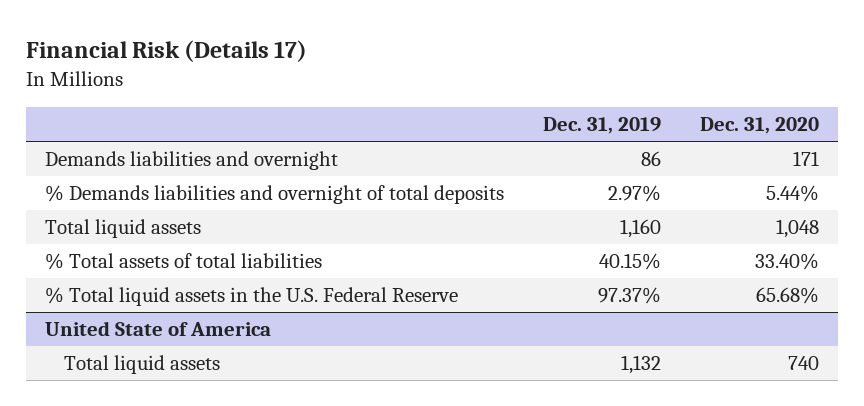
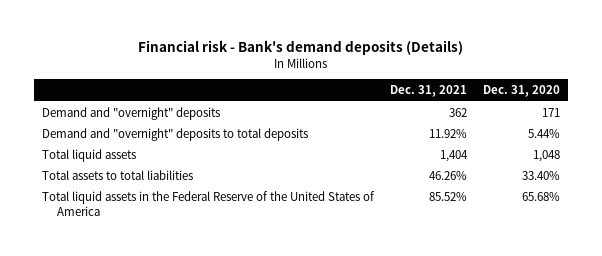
[25,39,307,62] Financial Risk (Details 17) -> [137,40,463,56] Financial risk - Bank's demand deposits (Details)
[542,116,661,134] Dec. 31, 2019 -> none
none -> [389,85,467,98] Dec. 31, 2021
[45,151,339,171] Demands liabilities and overnight -> [42,106,221,120] Demand and "overnight" deposits
[45,185,505,205] % Demands liabilities and overnight of total deposits -> [42,127,309,141] Demand and "overnight" deposits to total deposits
[45,321,272,337] United State of America -> none
[64,355,221,375] Total liquid assets -> none
[45,253,323,271] % Total assets of total liabilities -> [42,169,194,180] Total assets to total liabilities
[45,287,459,307] % Total liquid assets in the U.S. Federal Reserve -> [42,190,376,216] Total liquid assets in the Federal Reserve of the United States of America

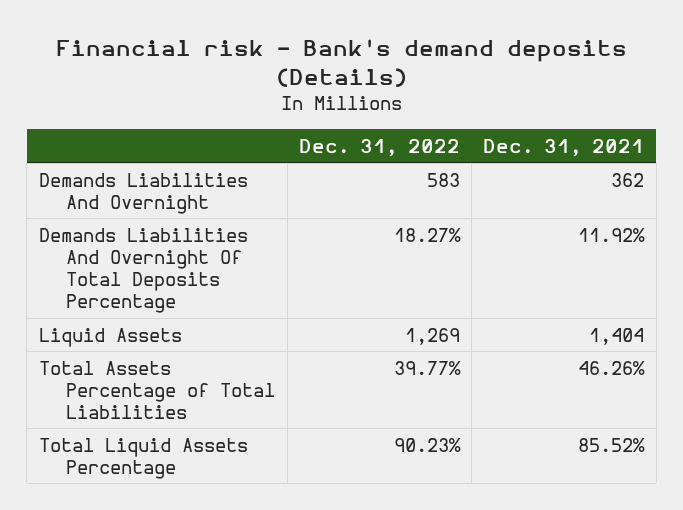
[482,85,560,98] Dec. 31, 2020 -> none
none -> [298,138,460,157] Dec. 31, 2022
[42,106,221,120] Demand and "overnight" deposits -> [38,172,248,214] Demands Liabilities And Overnight
[42,127,309,141] Demand and "overnight" deposits to total deposits -> [38,227,248,314] Demands Liabilities And Overnight Of Total Deposits Percentage
[42,148,137,162] Total liquid assets -> [38,327,182,347] Liquid Assets
[42,169,194,180] Total assets to total liabilities -> [38,360,276,419] Total Assets Percentage of Total Liabilities
[42,190,376,216] Total liquid assets in the Federal Reserve of the United States of America -> [38,437,248,479] Total Liquid Assets Percentage

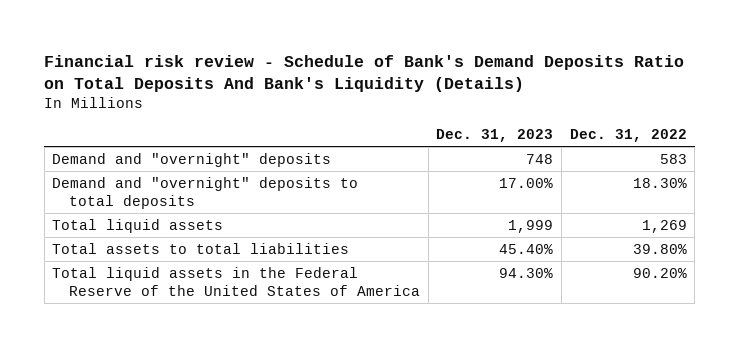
[55,38,627,87] Financial risk - Bank's demand deposits (Details) -> [44,54,685,92] Financial risk review - Schedule of Bank's Demand Deposits Ratio on Total Deposits And Bank's Liquidity (Details)
[483,138,645,157] Dec. 31, 2021 -> none
none -> [436,128,554,142] Dec. 31, 2023
[38,172,248,214] Demands Liabilities And Overnight -> [52,152,332,167] Demand and "overnight" deposits
[38,227,248,314] Demands Liabilities And Overnight Of Total Deposits Percentage -> [52,176,359,209] Demand and "overnight" deposits to total deposits
[393,227,461,242] 18.27% -> [632,177,687,188] 18.30%
[38,327,182,347] Liquid Assets -> [52,218,224,233] Total liquid assets
[38,360,276,419] Total Assets Percentage of Total Liabilities -> [52,242,350,254] Total assets to total liabilities
[393,360,461,375] 39.77% -> [632,243,687,254] 39.80%
[38,437,248,479] Total Liquid Assets Percentage -> [52,266,420,296] Total liquid assets in the Federal Reserve of the United States of America
[393,437,461,452] 90.23% -> [632,267,687,278] 90.20%

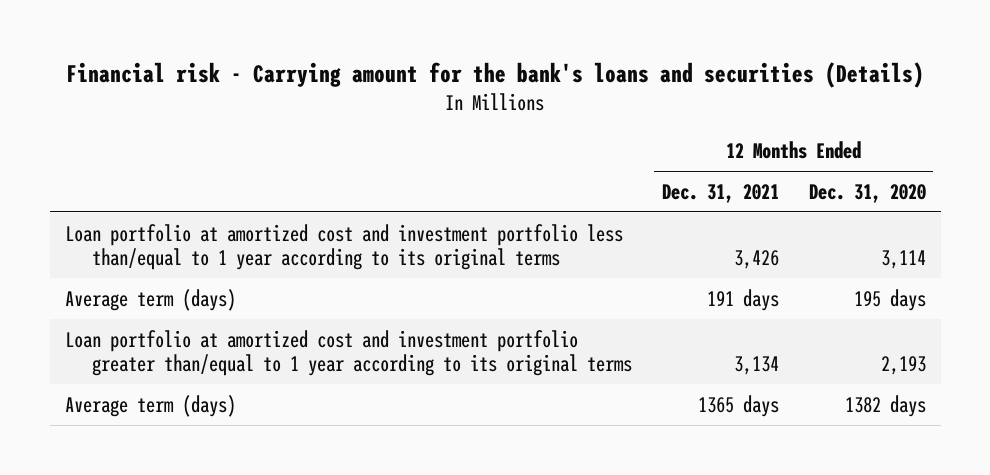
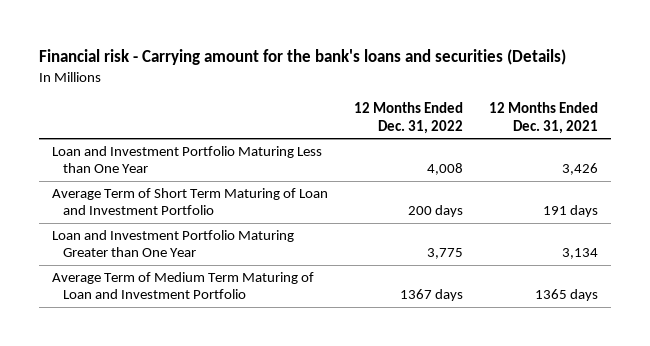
[808,183,926,203] Dec. 31, 2020 -> none
none -> [353,102,463,134] 12 Months Ended Dec. 31, 2022
[64,223,623,271] Loan portfolio at amortized cost and investment portfolio less than/equal to 1 year according to its original terms -> [52,146,323,174] Loan and Investment Portfolio Maturing Less than One Year
[64,288,236,311] Average term (days) -> [52,188,329,216] Average Term of Short Term Maturing of Loan and Investment Portfolio
[64,329,632,377] Loan portfolio at amortized cost and investment portfolio greater than/equal to 1 year according to its original terms -> [52,230,295,258] Loan and Investment Portfolio Maturing Greater than One Year
[64,394,236,417] Average term (days) -> [52,272,315,300] Average Term of Medium Term Maturing of Loan and Investment Portfolio

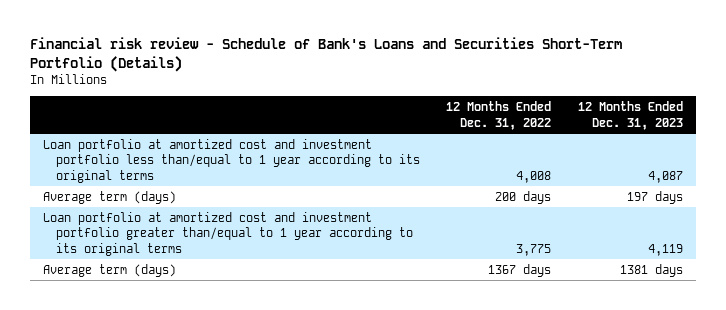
[39,48,567,65] Financial risk - Carrying amount for the bank's loans and securities (Details) -> [29,36,622,72] Financial risk review - Schedule of Bank's Loans and Securities Short-Term Portfolio (Details)
[488,102,598,134] 12 Months Ended Dec. 31, 2021 -> none
none -> [577,101,683,130] 12 Months Ended Dec. 31, 2023
[52,146,323,174] Loan and Investment Portfolio Maturing Less than One Year -> [43,138,420,184] Loan portfolio at amortized cost and investment portfolio less than/equal to 1 year according to its original terms
[52,188,329,216] Average Term of Short Term Maturing of Loan and Investment Portfolio -> [43,190,177,204] Average term (days)
[52,230,295,258] Loan and Investment Portfolio Maturing Greater than One Year -> [43,211,413,257] Loan portfolio at amortized cost and investment portfolio greater than/equal to 1 year according to its original terms
[52,272,315,300] Average Term of Medium Term Maturing of Loan and Investment Portfolio -> [43,263,177,277] Average term (days)

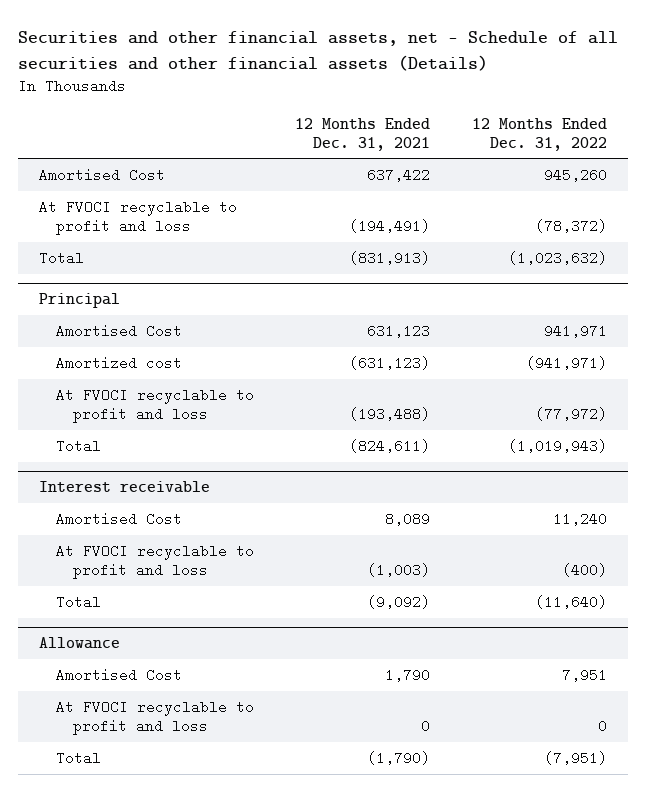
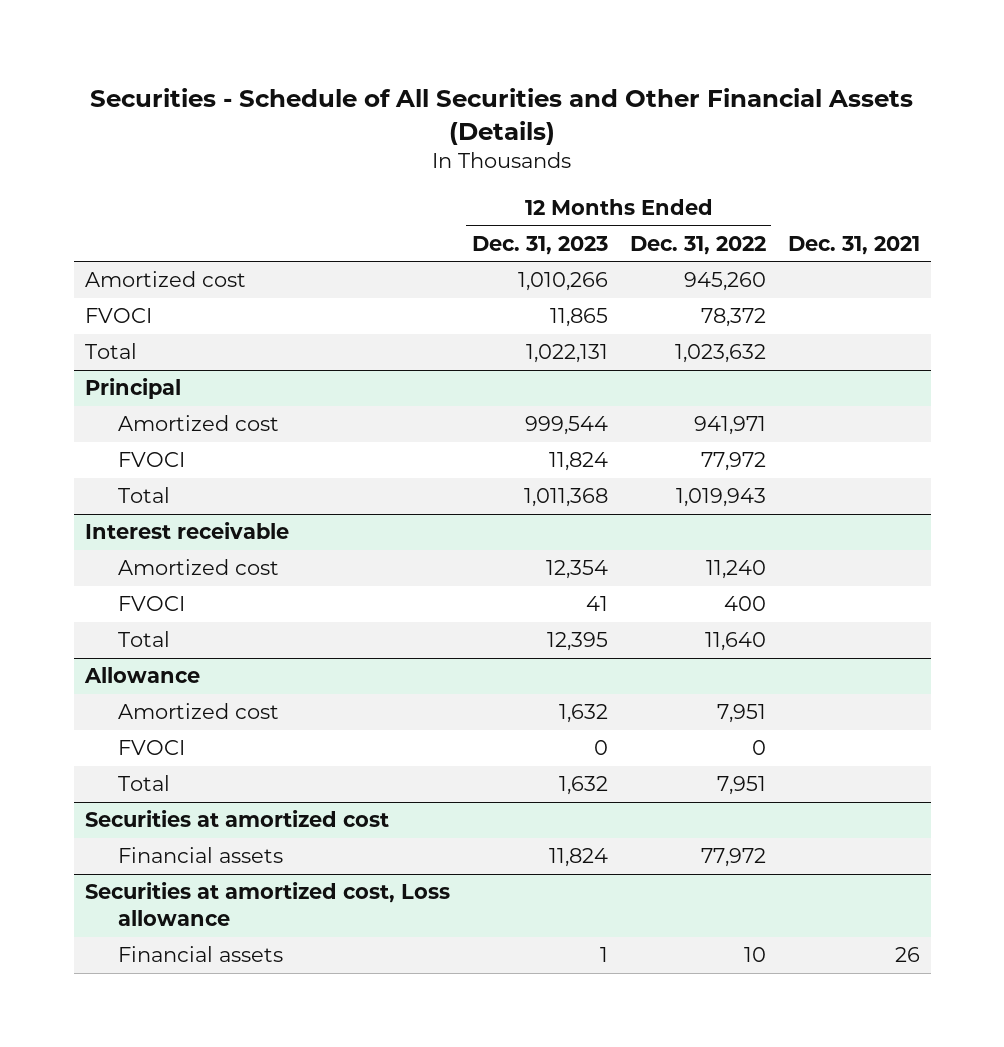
[17,31,618,71] Securities and other financial assets, net - Schedule of all securities and other financial assets (Details) -> [90,87,914,145] Securities - Schedule of All Securities and Other Financial Assets (Details)
[295,117,431,151] 12 Months Ended Dec. 31, 2021 -> none
none -> [471,235,608,255] Dec. 31, 2023
none -> [787,235,920,255] Dec. 31, 2021
[38,199,237,235] At FVOCI recyclable to profit and loss -> none
[38,167,165,182] Amortised Cost -> [84,271,246,288] Amortized cost
none -> [84,308,152,324] FVOCI
[508,250,608,265] (1,023,632) -> [674,344,766,364] 1,023,632
[55,355,182,370] Amortized cost -> none
[55,387,254,423] At FVOCI recyclable to profit and loss -> none
[55,323,182,338] Amortised Cost -> [117,415,279,432] Amortized cost
none -> [117,452,185,468] FVOCI
[508,438,608,453] (1,019,943) -> [675,488,766,508] 1,019,943
[55,543,254,579] At FVOCI recyclable to profit and loss -> none
[55,511,182,526] Amortised Cost -> [117,559,279,576] Amortized cost
none -> [117,596,185,612] FVOCI
[535,594,608,609] (11,640) -> [704,632,766,652] 11,640
[55,667,182,682] Amortised Cost -> [117,703,279,720] Amortized cost
[55,699,254,735] At FVOCI recyclable to profit and loss -> [117,740,185,756] FVOCI
[544,750,608,765] (7,951) -> [716,776,766,796] 7,951
none -> [84,810,389,828] Securities at amortized cost
none -> [117,847,283,864] Financial assets
none -> [84,882,450,927] Securities at amortized cost, Loss allowance
none -> [117,946,283,963] Financial assets

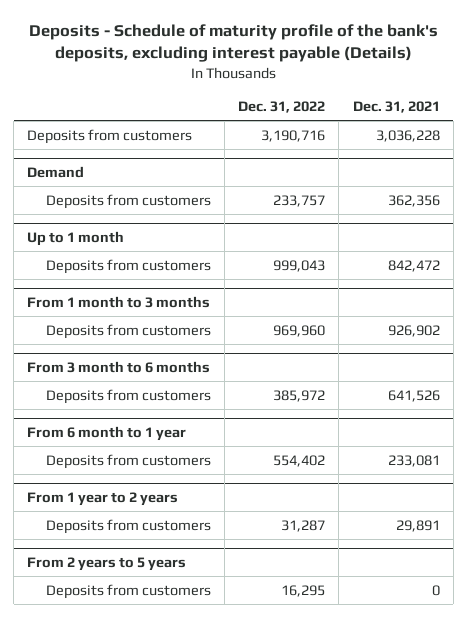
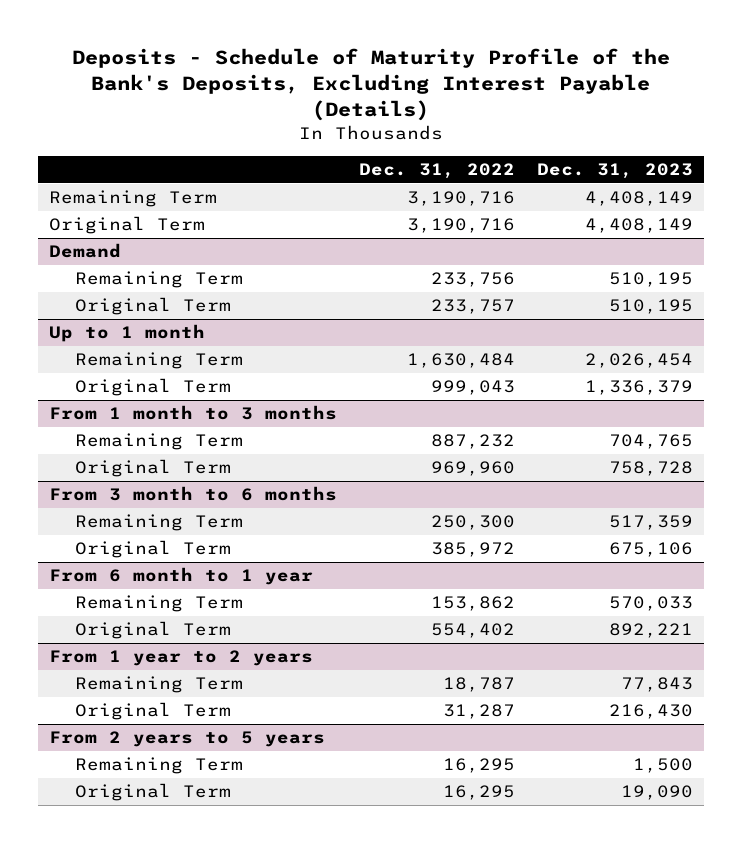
[28,24,438,63] Deposits - Schedule of maturity profile of the bank's deposits, excluding interest payable (Details) -> [72,48,671,122] Deposits - Schedule of Maturity Profile of the Bank's Deposits, Excluding Interest Payable (Details)
[352,101,440,114] Dec. 31, 2021 -> none
none -> [537,163,694,180] Dec. 31, 2023
none -> [49,190,218,208] Remaining Term
[27,128,193,144] Deposits from customers -> [49,216,206,235] Original Term
none -> [75,271,244,289] Remaining Term
[45,193,211,209] Deposits from customers -> [75,297,232,316] Original Term
none -> [75,352,244,370] Remaining Term
[45,258,211,274] Deposits from customers -> [75,378,232,397] Original Term
none -> [75,433,244,451] Remaining Term
[45,323,211,339] Deposits from customers -> [75,459,232,478] Original Term
none -> [75,514,244,532] Remaining Term
[45,388,211,404] Deposits from customers -> [75,540,232,559] Original Term
none -> [75,595,244,613] Remaining Term
[45,453,211,469] Deposits from customers -> [75,621,232,640] Original Term
none -> [75,676,244,694] Remaining Term
[45,518,211,534] Deposits from customers -> [75,702,232,721] Original Term
none -> [75,757,244,775] Remaining Term
[45,583,211,599] Deposits from customers -> [75,783,232,802] Original Term

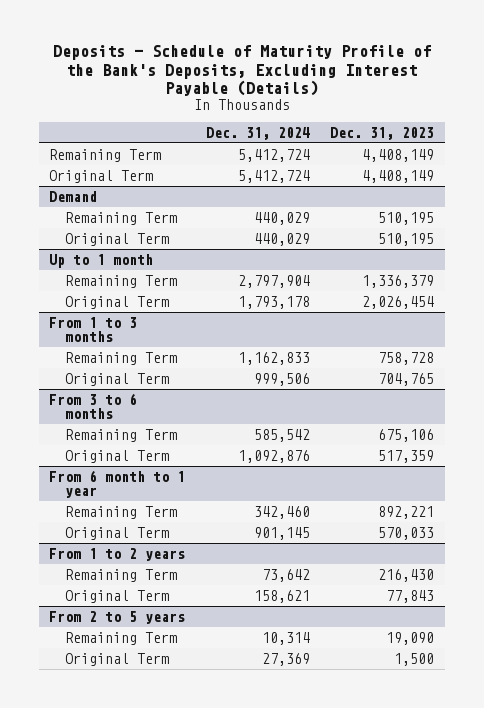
[359,163,516,180] Dec. 31, 2022 -> none
none -> [205,126,310,140] Dec. 31, 2024
[585,353,694,369] 2,026,454 -> [362,274,435,288] 1,336,379
[585,380,694,396] 1,336,379 -> [362,295,435,309] 2,026,454
[49,405,338,421] From 1 month to 3 months -> [49,316,138,343] From 1 to 3 months
[609,434,694,450] 704,765 -> [378,351,435,365] 758,728
[609,461,694,477] 758,728 -> [378,372,435,386] 704,765
[49,486,338,502] From 3 month to 6 months -> [49,392,138,420] From 3 to 6 months
[609,515,694,531] 517,359 -> [378,428,435,442] 675,106
[609,542,694,558] 675,106 -> [378,449,435,463] 517,359
[609,596,694,612] 570,033 -> [378,505,435,519] 892,221
[609,623,694,639] 892,221 -> [378,526,435,540] 570,033
[49,650,314,667] From 1 year to 2 years -> [49,547,186,561] From 1 to 2 years
[621,677,694,693] 77,843 -> [378,568,435,582] 216,430
[609,704,694,720] 216,430 -> [386,589,435,603] 77,843
[49,731,326,748] From 2 years to 5 years -> [49,610,186,624] From 2 to 5 years
[633,758,694,774] 1,500 -> [386,631,435,645] 19,090
[621,785,694,801] 19,090 -> [394,652,435,666] 1,500

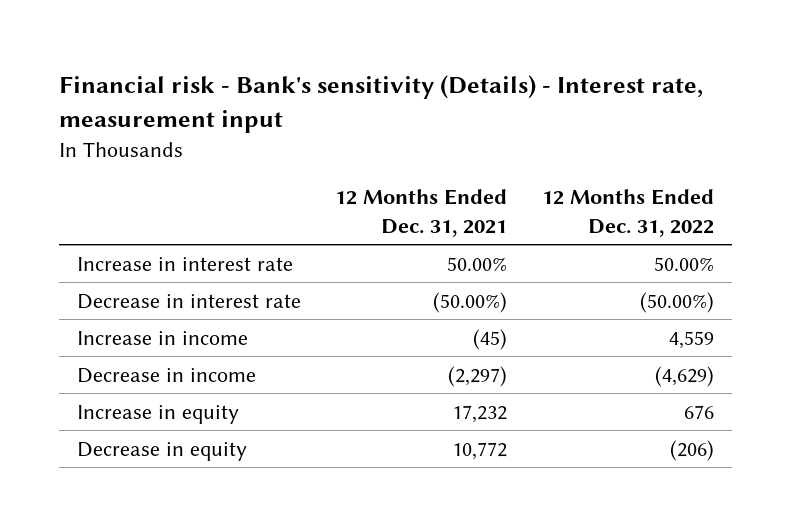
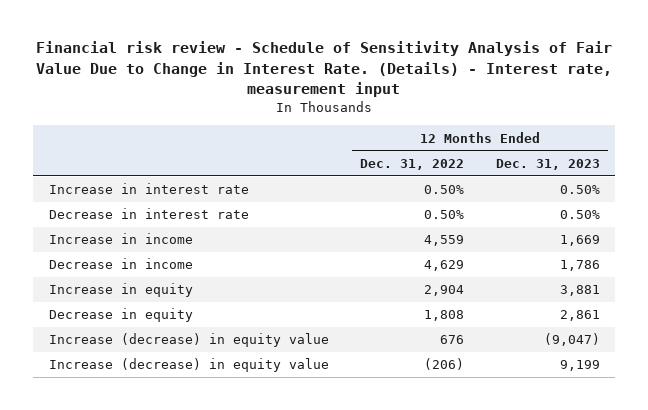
[59,75,704,134] Financial risk - Bank's sensitivity (Details) - Interest rate, measurement input -> [36,41,613,98] Financial risk review - Schedule of Sensitivity Analysis of Fair Value Due to Change in Interest Rate. (Details) - Interest rate, measurement input
[335,189,508,237] 12 Months Ended Dec. 31, 2021 -> none
none -> [495,158,600,170] Dec. 31, 2023
[654,256,715,271] 50.00% -> [424,185,465,195] 0.50%
[640,291,715,313] (50.00%) -> [424,210,465,220] 0.50%
[655,365,715,387] (4,629) -> [424,260,465,272] 4,629
[684,404,715,419] 676 -> [424,285,465,297] 2,904
[670,439,715,461] (206) -> [424,310,465,322] 1,808
none -> [48,333,329,348] Increase (decrease) in equity value
none -> [48,358,329,373] Increase (decrease) in equity value

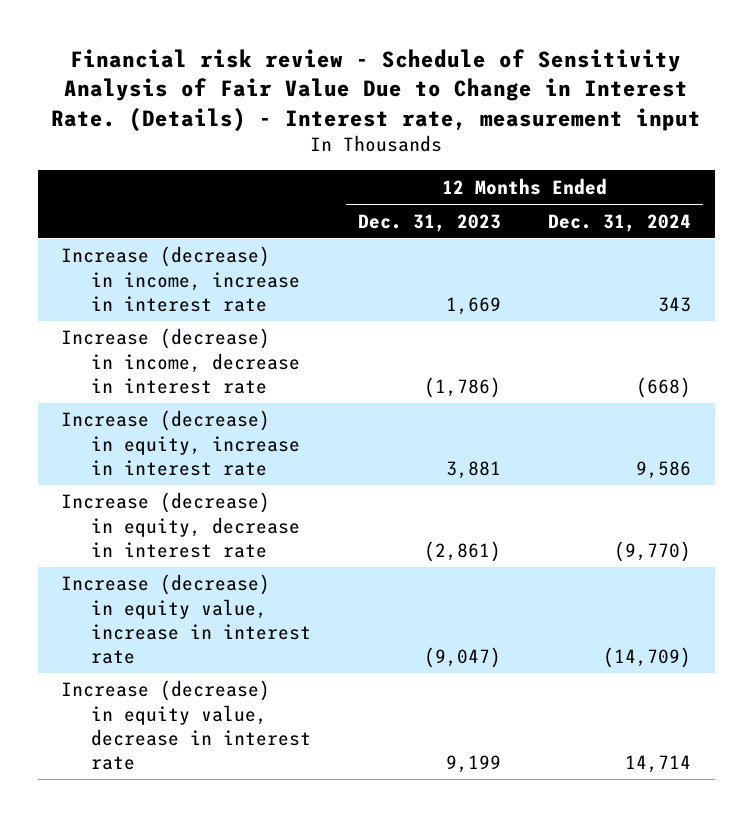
[360,158,465,170] Dec. 31, 2022 -> none
none -> [548,213,692,232] Dec. 31, 2024
[48,183,249,195] Increase in interest rate -> none
[48,208,249,220] Decrease in interest rate -> none
[48,233,193,245] Increase in income -> [61,246,301,312] Increase (decrease) in income, increase in interest rate
[48,258,193,270] Decrease in income -> [61,328,301,394] Increase (decrease) in income, decrease in interest rate
[559,260,600,272] 1,786 -> [424,376,502,398] (1,786)
[48,283,193,298] Increase in equity -> [61,410,301,476] Increase (decrease) in equity, increase in interest rate
[48,308,193,323] Decrease in equity -> [61,492,301,558] Increase (decrease) in equity, decrease in interest rate
[559,310,600,322] 2,861 -> [424,540,502,562] (2,861)
[48,333,329,348] Increase (decrease) in equity value -> [61,574,312,664] Increase (decrease) in equity value, increase in interest rate
[48,358,329,373] Increase (decrease) in equity value -> [61,680,312,770] Increase (decrease) in equity value, decrease in interest rate

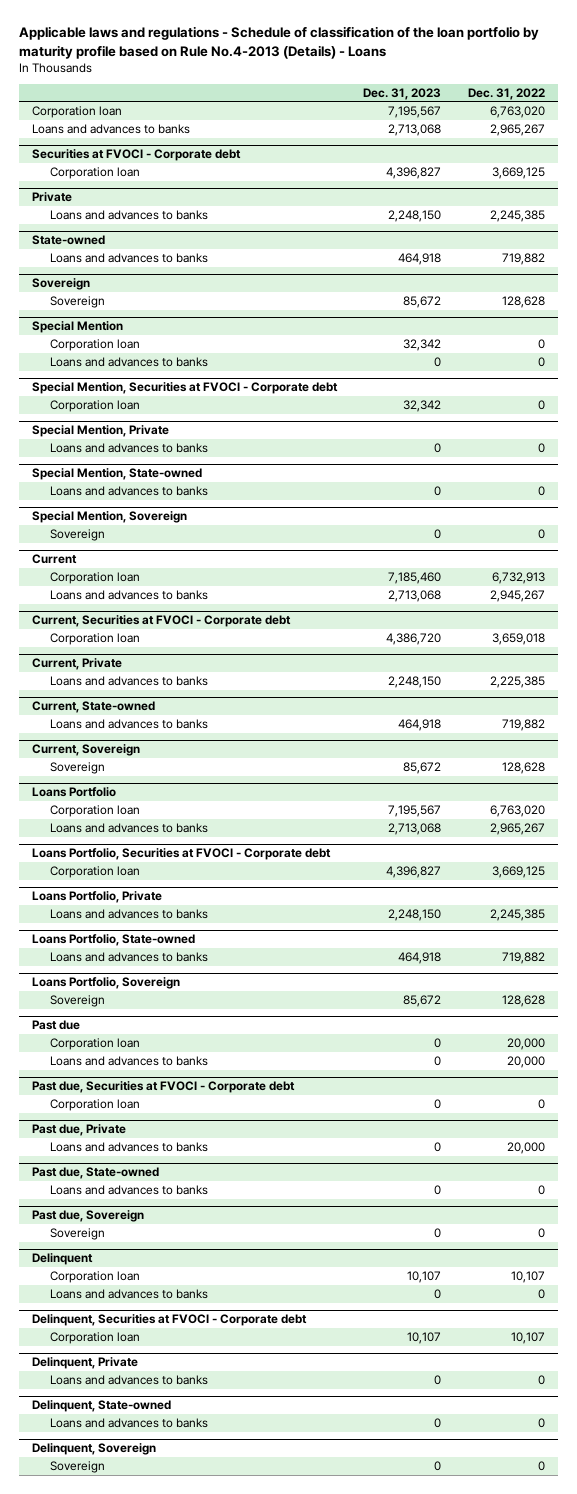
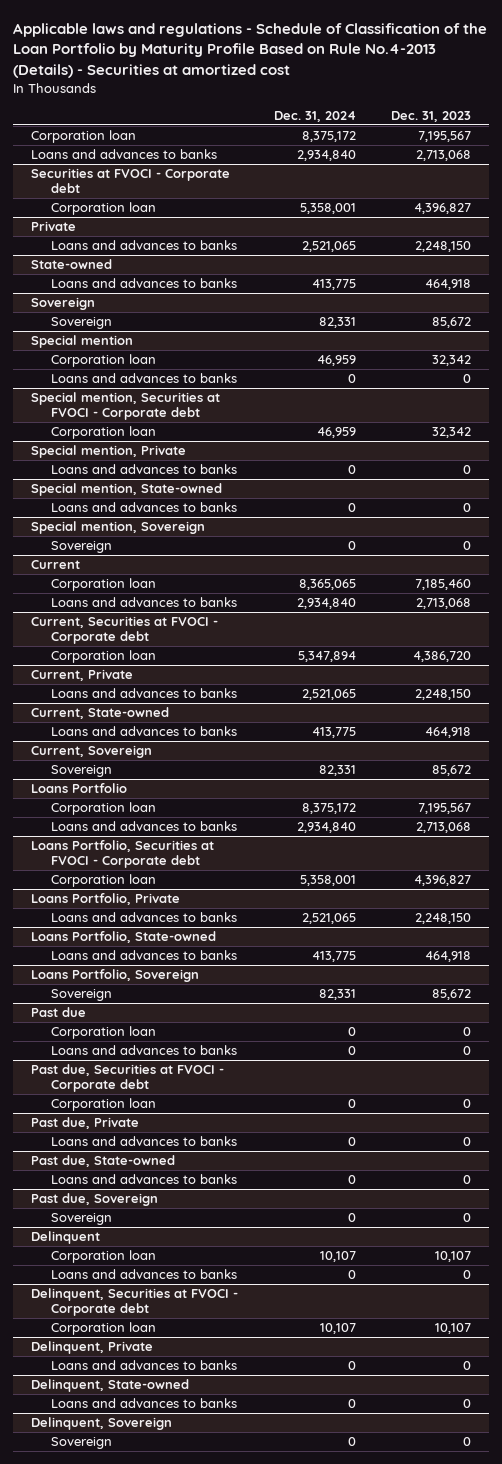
[18,26,539,59] Applicable laws and regulations - Schedule of classification of the loan portfolio by maturity profile based on Rule No.4-2013 (Details) - Loans -> [13,22,488,79] Applicable laws and regulations - Schedule of Classification of the Loan Portfolio by Maturity Profile Based on Rule No.4-2013 (Details) - Securities at amortized cost
[467,87,545,100] Dec. 31, 2022 -> none
none -> [273,111,356,123] Dec. 31, 2024
[31,321,123,334] Special Mention -> [31,335,134,349] Special mention
[31,382,338,395] Special Mention, Securities at FVOCI - Corporate debt -> [31,392,221,421] Special mention, Securities at FVOCI - Corporate debt
[31,425,169,438] Special Mention, Private -> [31,445,187,459] Special mention, Private
[31,468,202,481] Special Mention, State-owned -> [31,483,223,497] Special mention, State-owned
[31,511,187,524] Special Mention, Sovereign -> [31,521,206,535] Special mention, Sovereign

